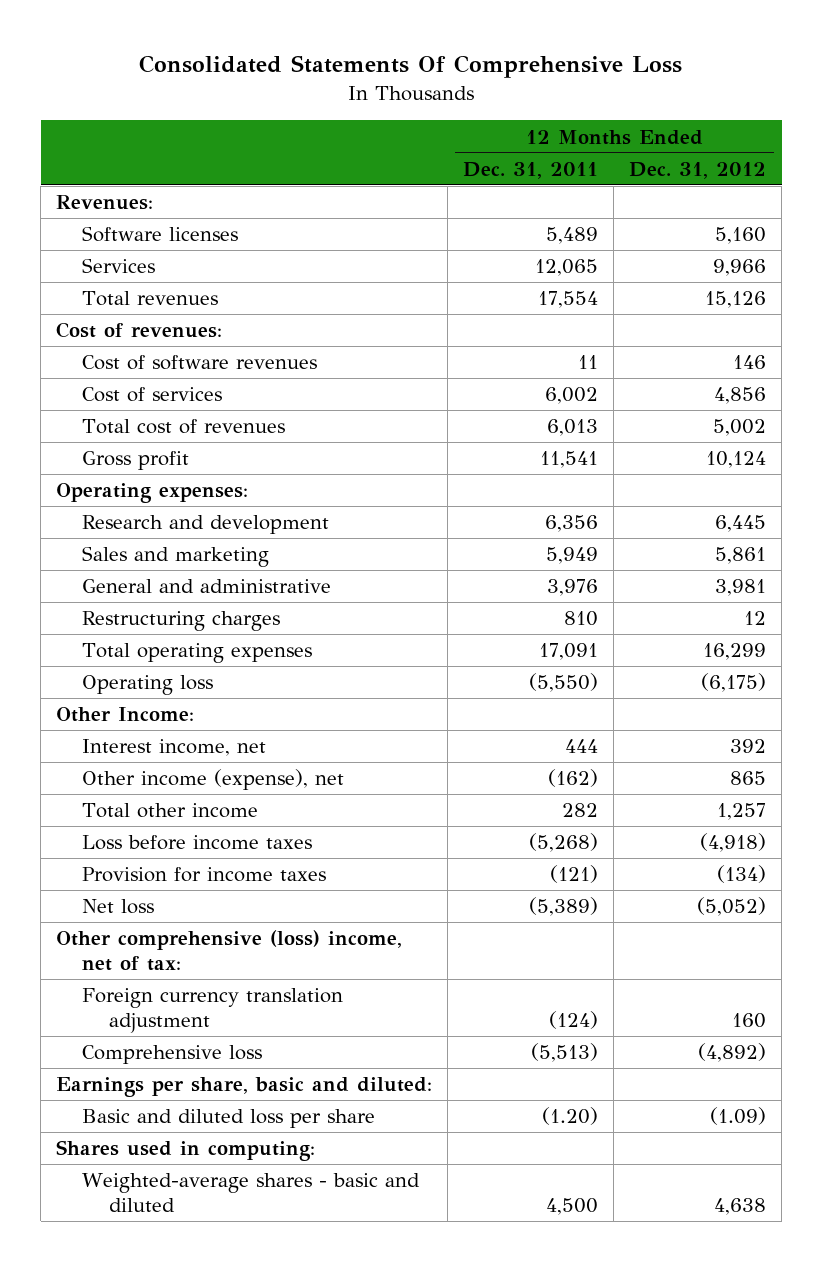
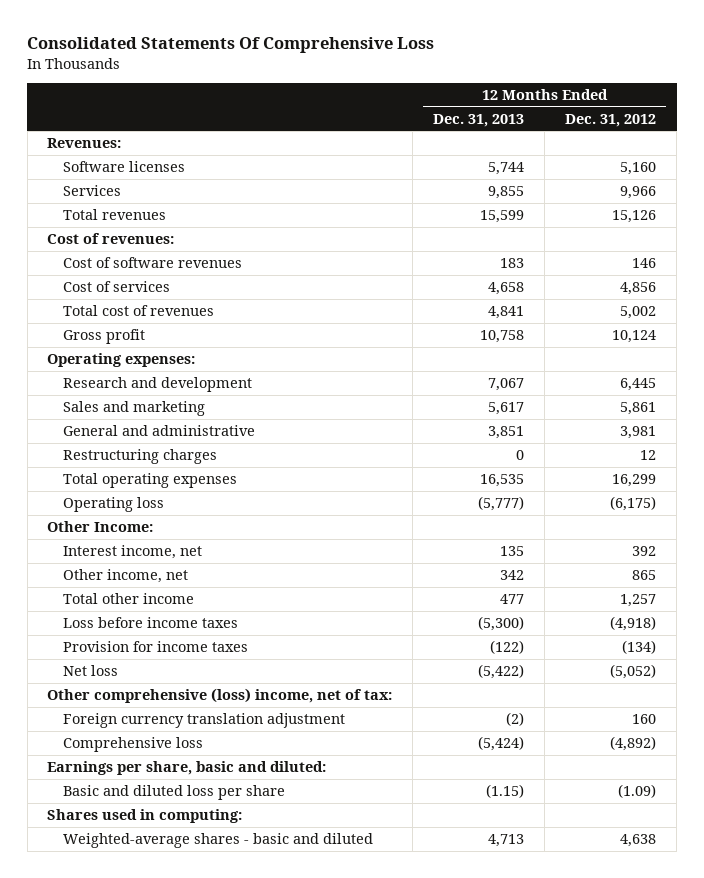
[463,161,599,179] Dec. 31, 2011 -> none
none -> [433,113,525,127] Dec. 31, 2013
[82,769,345,791] Other income (expense), net -> [62,568,188,583] Other income, net

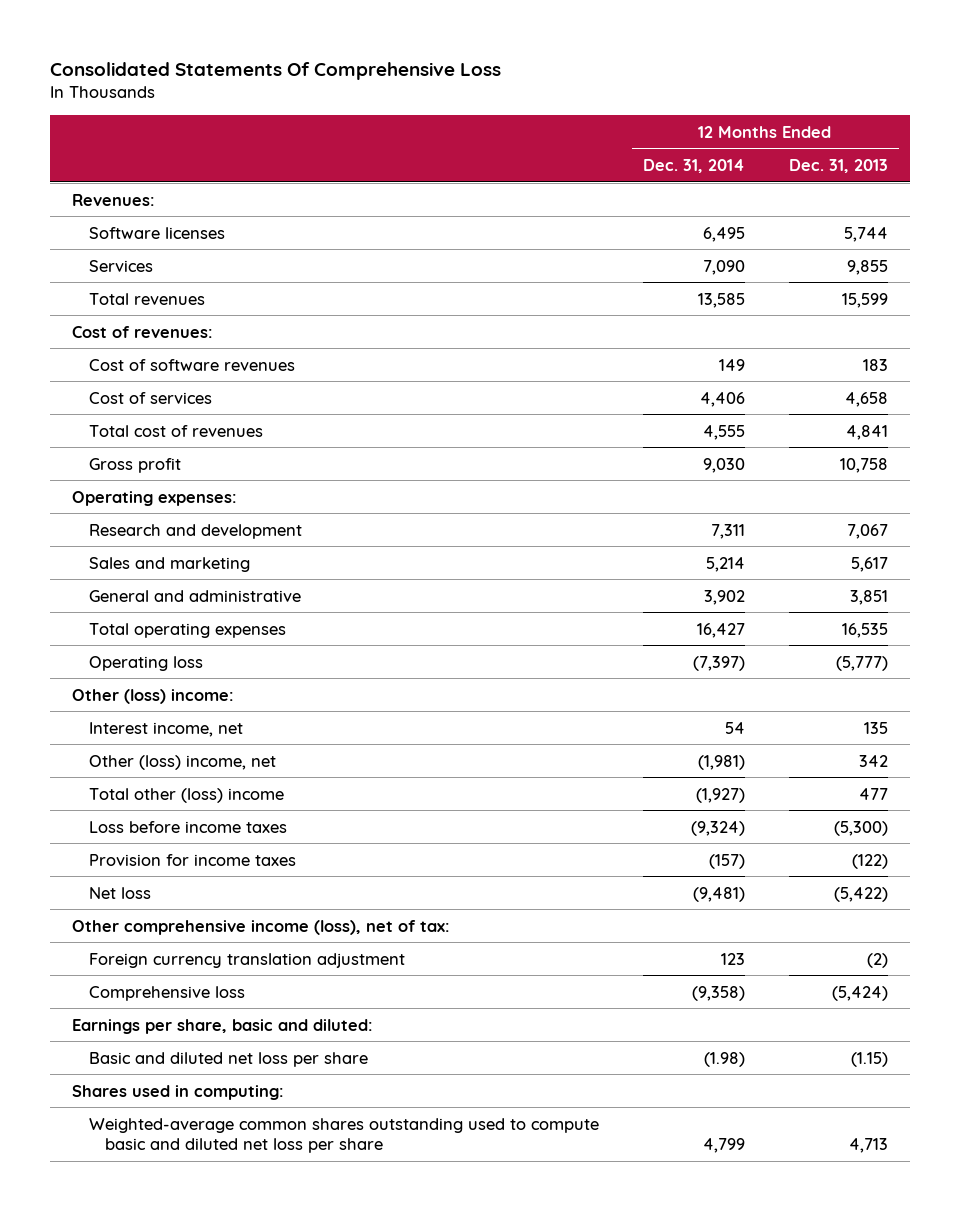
[565,113,657,127] Dec. 31, 2012 -> none
none -> [642,158,745,173] Dec. 31, 2014
[62,448,217,464] Restructuring charges -> none
[47,520,154,532] Other Income: -> [71,688,234,704] Other (loss) income:
[62,568,188,583] Other income, net -> [88,754,276,770] Other (loss) income, net
[62,592,194,604] Total other income -> [88,787,284,803] Total other (loss) income
[47,687,393,703] Other comprehensive (loss) income, net of tax: -> [71,919,450,935] Other comprehensive income (loss), net of tax:
[62,784,285,800] Basic and diluted loss per share -> [88,1051,368,1067] Basic and diluted net loss per share
[62,832,373,848] Weighted-average shares - basic and diluted -> [88,1117,599,1154] Weighted-average common shares outstanding used to compute basic and diluted net loss per share

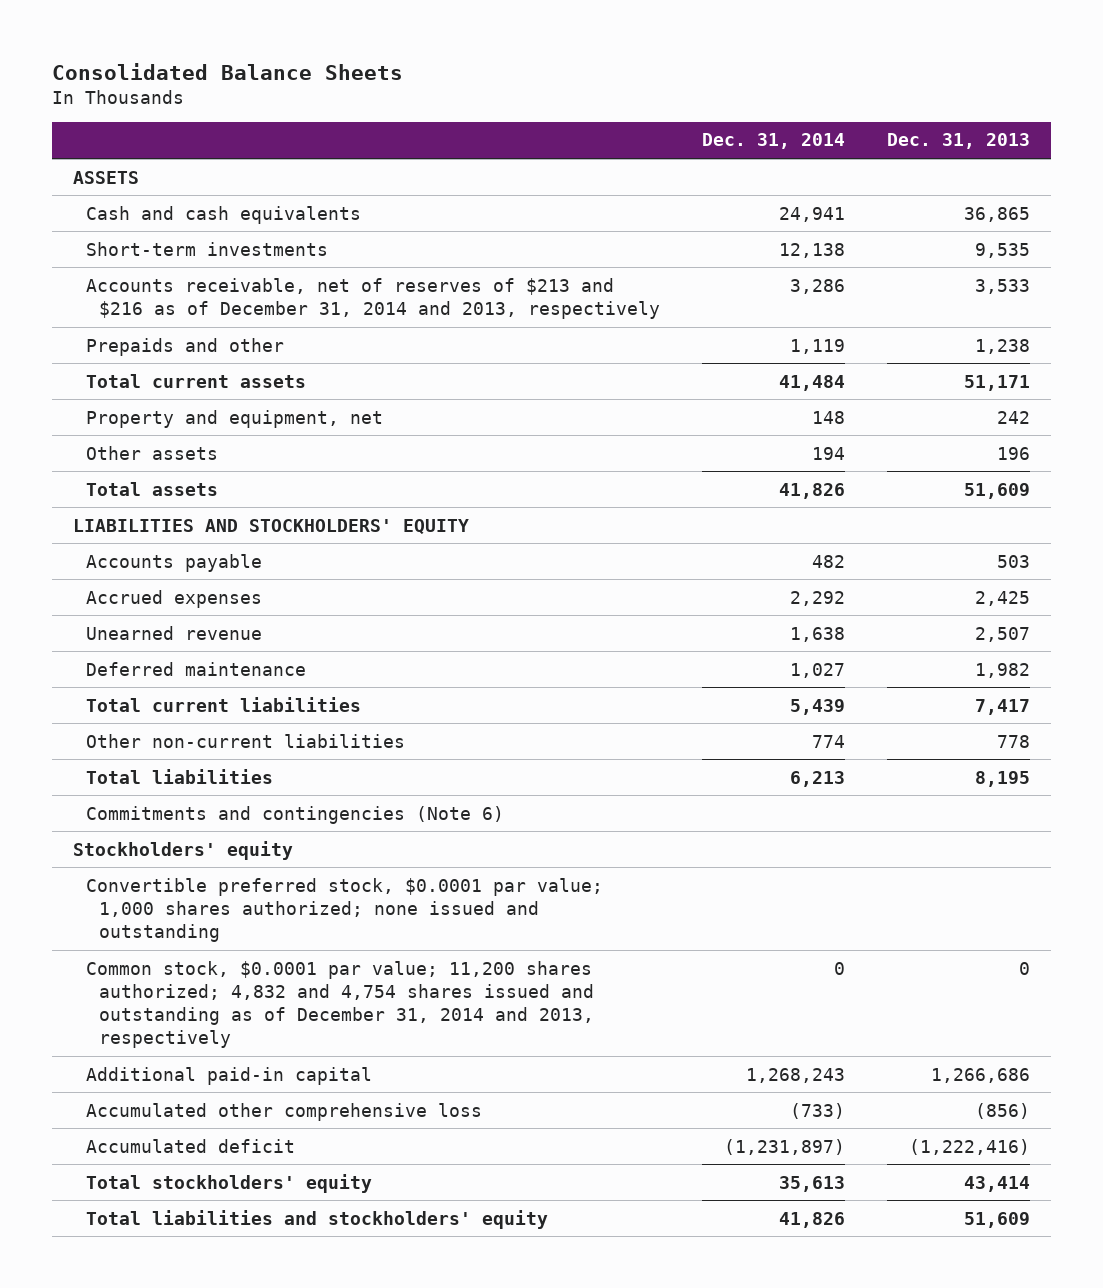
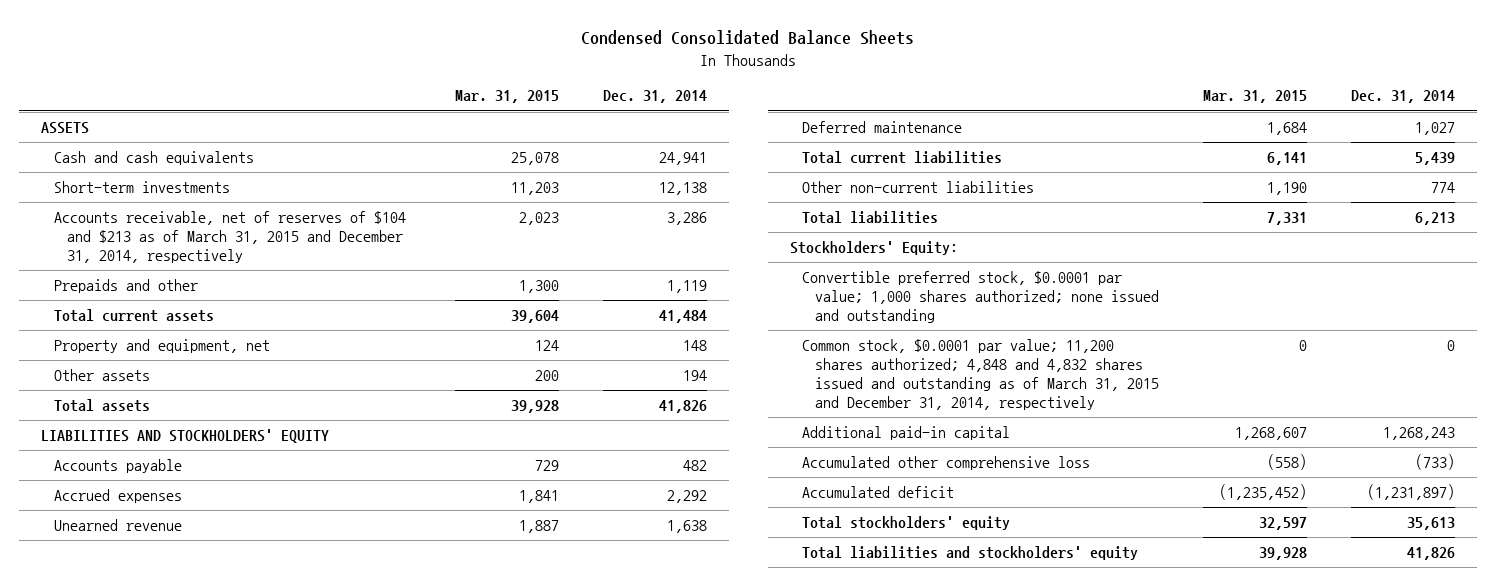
[51,62,403,80] Consolidated Balance Sheets -> [581,30,915,46] Condensed Consolidated Balance Sheets
[886,133,1030,150] Dec. 31, 2013 -> none
none -> [454,90,559,104] Mar. 31, 2015
[85,277,661,319] Accounts receivable, net of reserves of $213 and $216 as of December 31, 2014 and 2013, respectively -> [53,211,406,263] Accounts receivable, net of reserves of $104 and $213 as of March 31, 2015 and December 31, 2014, respectively
[85,805,504,824] Commitments and contingencies (Note 6) -> none
[72,840,293,860] Stockholders' equity -> [789,241,958,256] Stockholders' Equity:
[85,960,595,1049] Common stock, $0.0001 par value; 11,200 shares authorized; 4,832 and 4,754 shares issued and outstanding as of December 31, 2014 and 2013, respectively -> [802,339,1160,410] Common stock, $0.0001 par value; 11,200 shares authorized; 4,848 and 4,832 shares issued and outstanding as of March 31, 2015 and December 31, 2014, respectively

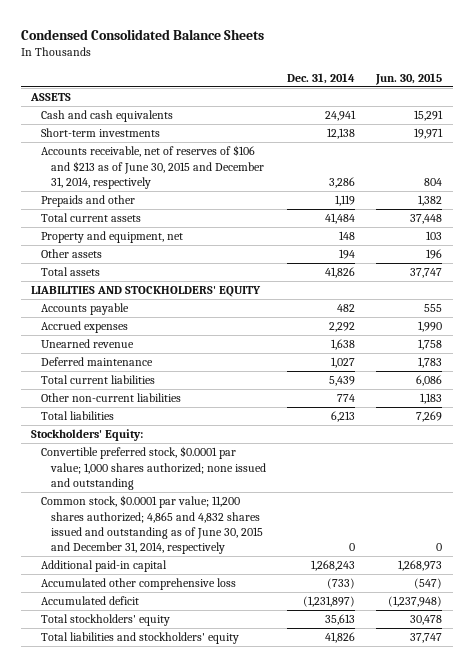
[454,90,559,104] Mar. 31, 2015 -> none
none -> [374,72,442,85] Jun. 30, 2015
[53,211,406,263] Accounts receivable, net of reserves of $104 and $213 as of March 31, 2015 and December 31, 2014, respectively -> [40,145,264,189] Accounts receivable, net of reserves of $106 and $213 as of June 30, 2015 and December 31, 2014, respectively
[802,339,1160,410] Common stock, $0.0001 par value; 11,200 shares authorized; 4,848 and 4,832 shares issued and outstanding as of March 31, 2015 and December 31, 2014, respectively -> [40,495,263,555] Common stock, $0.0001 par value; 11,200 shares authorized; 4,865 and 4,832 shares issued and outstanding as of June 30, 2015 and December 31, 2014, respectively

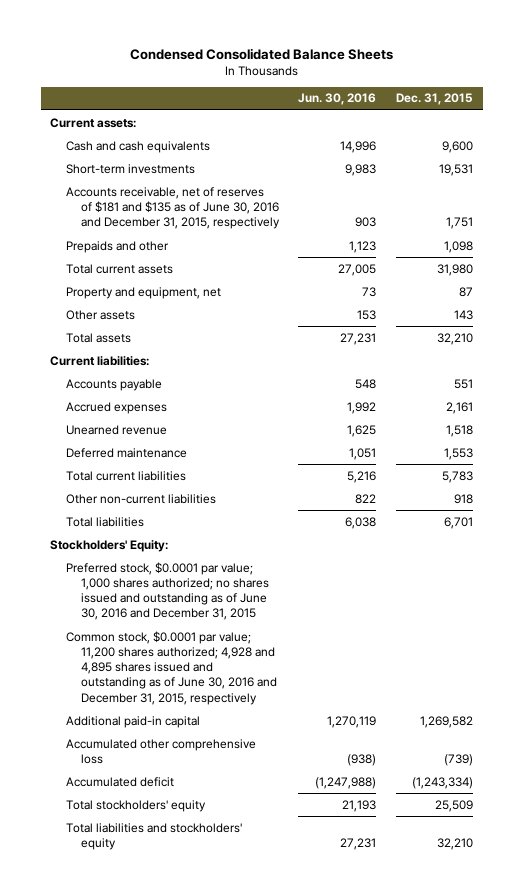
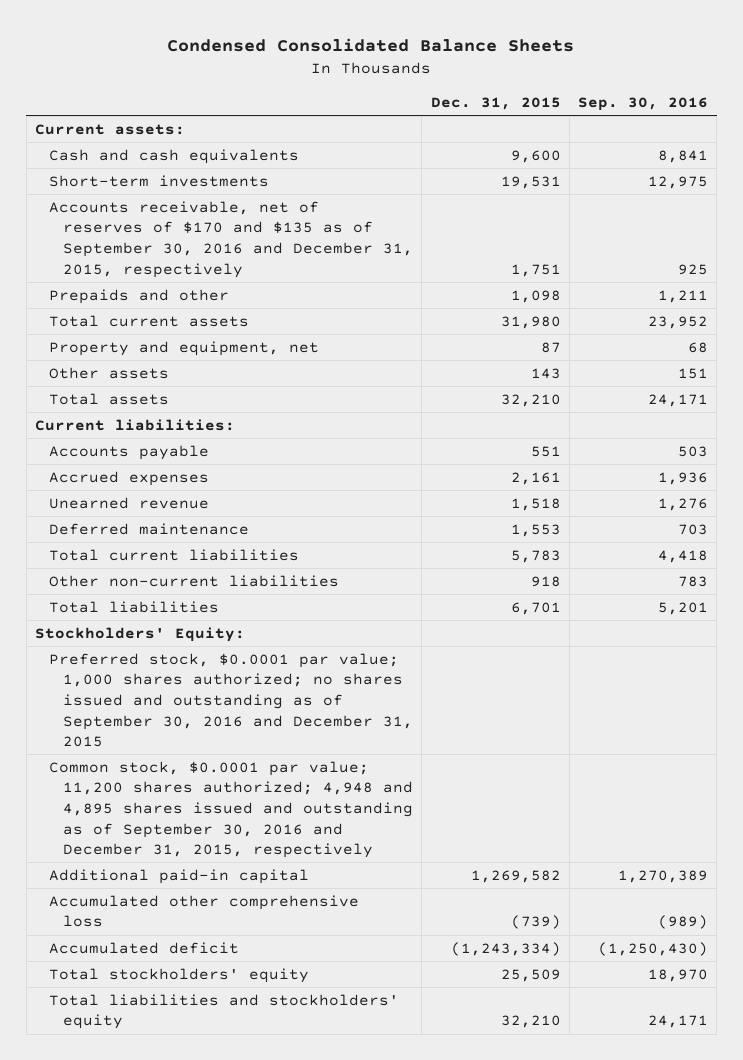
[298,93,377,106] Jun. 30, 2016 -> none
none -> [577,97,708,112] Sep. 30, 2016
[65,186,280,230] Accounts receivable, net of reserves of $181 and $135 as of June 30, 2016 and December 31, 2015, respectively -> [48,200,414,278] Accounts receivable, net of reserves of $170 and $135 as of September 30, 2016 and December 31, 2015, respectively
[65,561,269,621] Preferred stock, $0.0001 par value; 1,000 shares authorized; no shares issued and outstanding as of June 30, 2016 and December 31, 2015 -> [48,652,414,748] Preferred stock, $0.0001 par value; 1,000 shares authorized; no shares issued and outstanding as of September 30, 2016 and December 31, 2015
[65,630,277,705] Common stock, $0.0001 par value; 11,200 shares authorized; 4,928 and 4,895 shares issued and outstanding as of June 30, 2016 and December 31, 2015, respectively -> [48,760,414,859] Common stock, $0.0001 par value; 11,200 shares authorized; 4,948 and 4,895 shares issued and outstanding as of September 30, 2016 and December 31, 2015, respectively

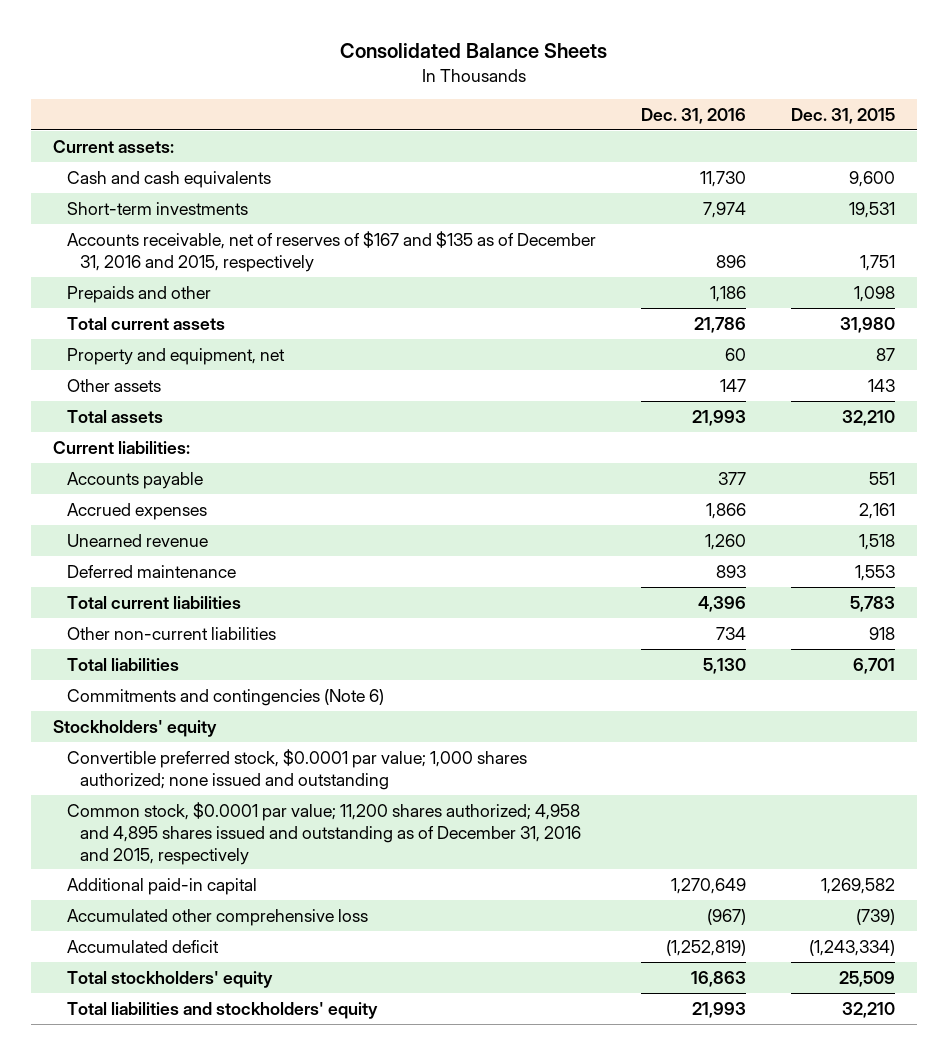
[167,38,575,53] Condensed Consolidated Balance Sheets -> [339,42,607,58] Consolidated Balance Sheets
[577,97,708,112] Sep. 30, 2016 -> none
none -> [640,107,746,124] Dec. 31, 2016
[48,200,414,278] Accounts receivable, net of reserves of $170 and $135 as of September 30, 2016 and December 31, 2015, respectively -> [66,230,596,272] Accounts receivable, net of reserves of $167 and $135 as of December 31, 2016 and 2015, respectively
none -> [66,688,384,706] Commitments and contingencies (Note 6)
[34,626,245,642] Stockholders' Equity: -> [53,719,218,737] Stockholders' equity
[48,652,414,748] Preferred stock, $0.0001 par value; 1,000 shares authorized; no shares issued and outstanding as of September 30, 2016 and December 31, 2015 -> [66,748,527,790] Convertible preferred stock, $0.0001 par value; 1,000 shares authorized; none issued and outstanding
[48,760,414,859] Common stock, $0.0001 par value; 11,200 shares authorized; 4,948 and 4,895 shares issued and outstanding as of September 30, 2016 and December 31, 2015, respectively -> [66,801,581,865] Common stock, $0.0001 par value; 11,200 shares authorized; 4,958 and 4,895 shares issued and outstanding as of December 31, 2016 and 2015, respectively

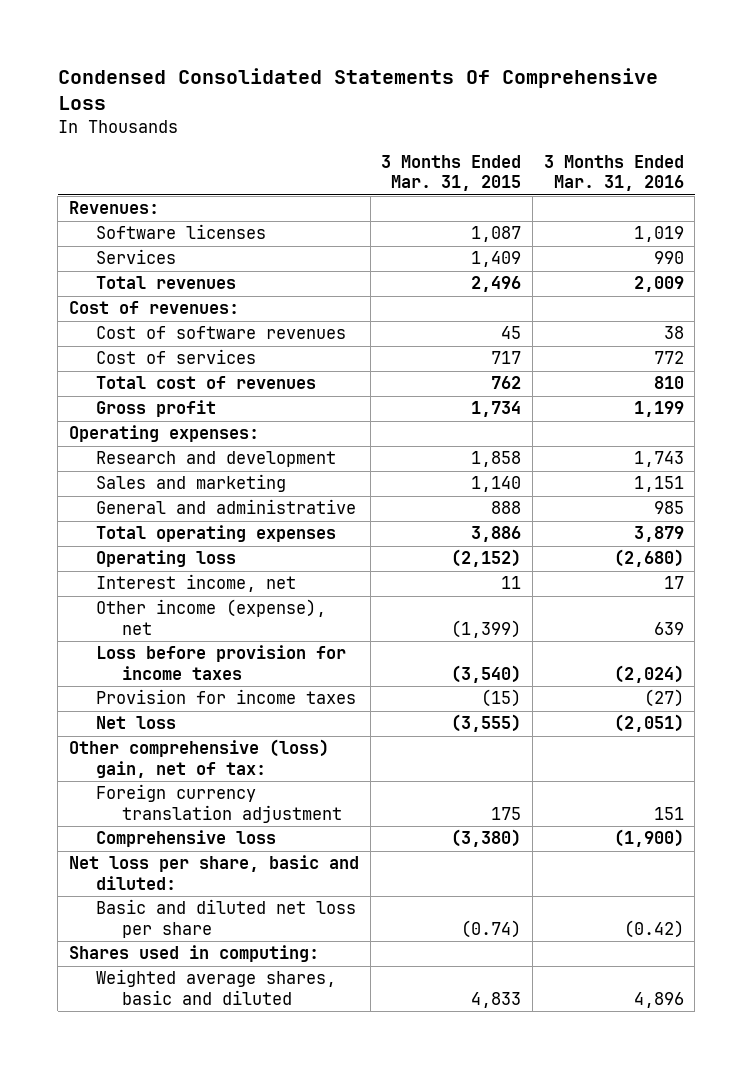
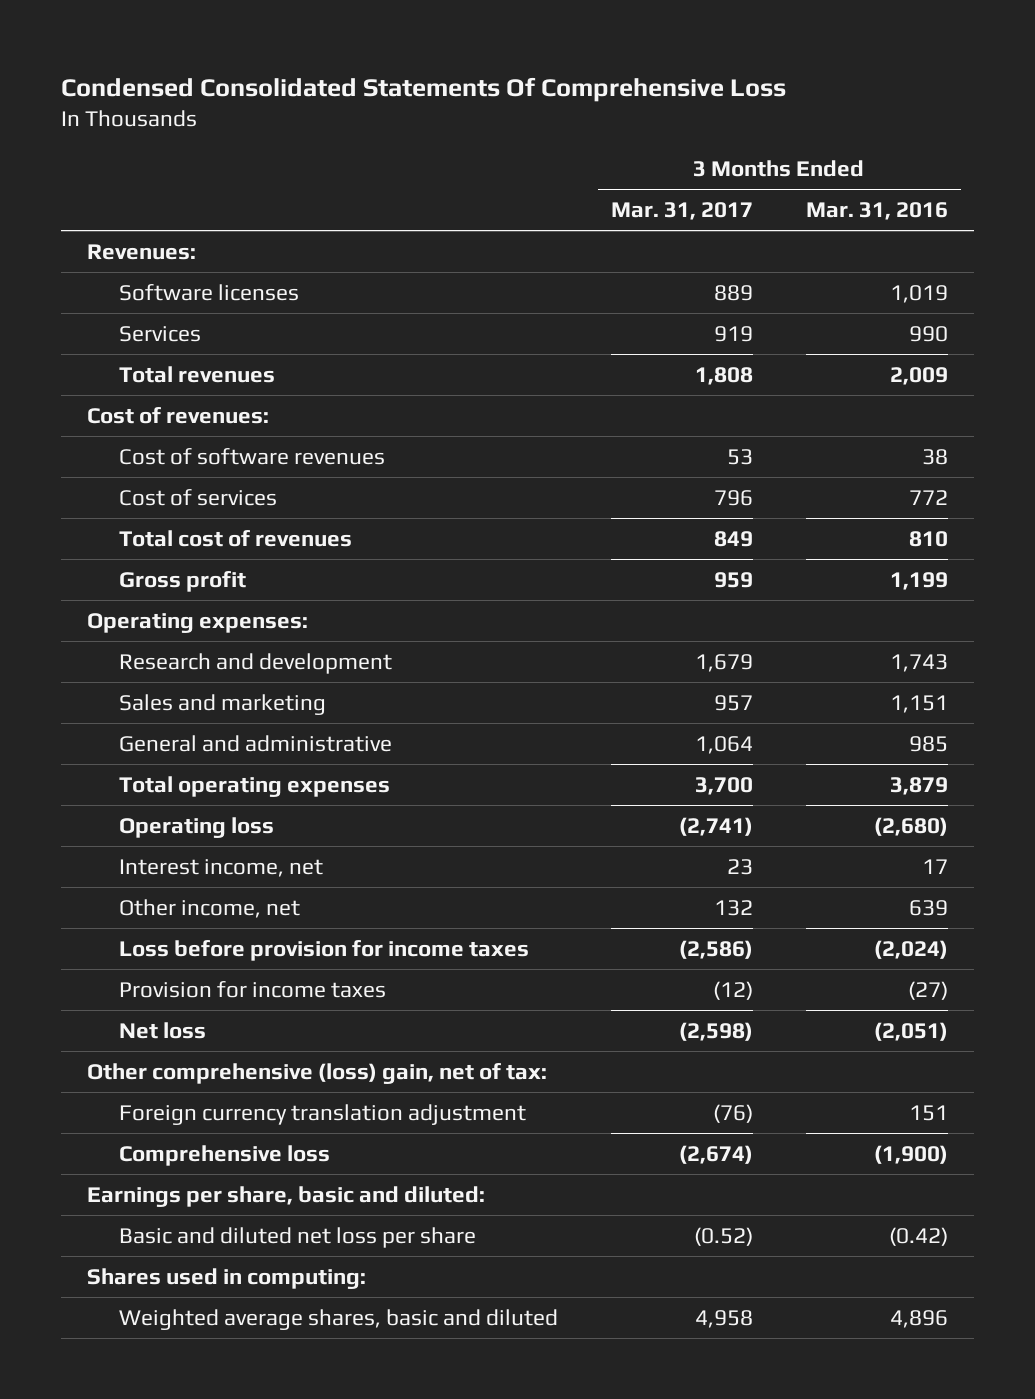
[381,155,522,192] 3 Months Ended Mar. 31, 2015 -> none
none -> [610,202,753,221] Mar. 31, 2017
[95,599,326,635] Other income (expense), net -> [119,898,301,918] Other income, net
[68,855,359,890] Net loss per share, basic and diluted: -> [87,1185,486,1207] Earnings per share, basic and diluted:

